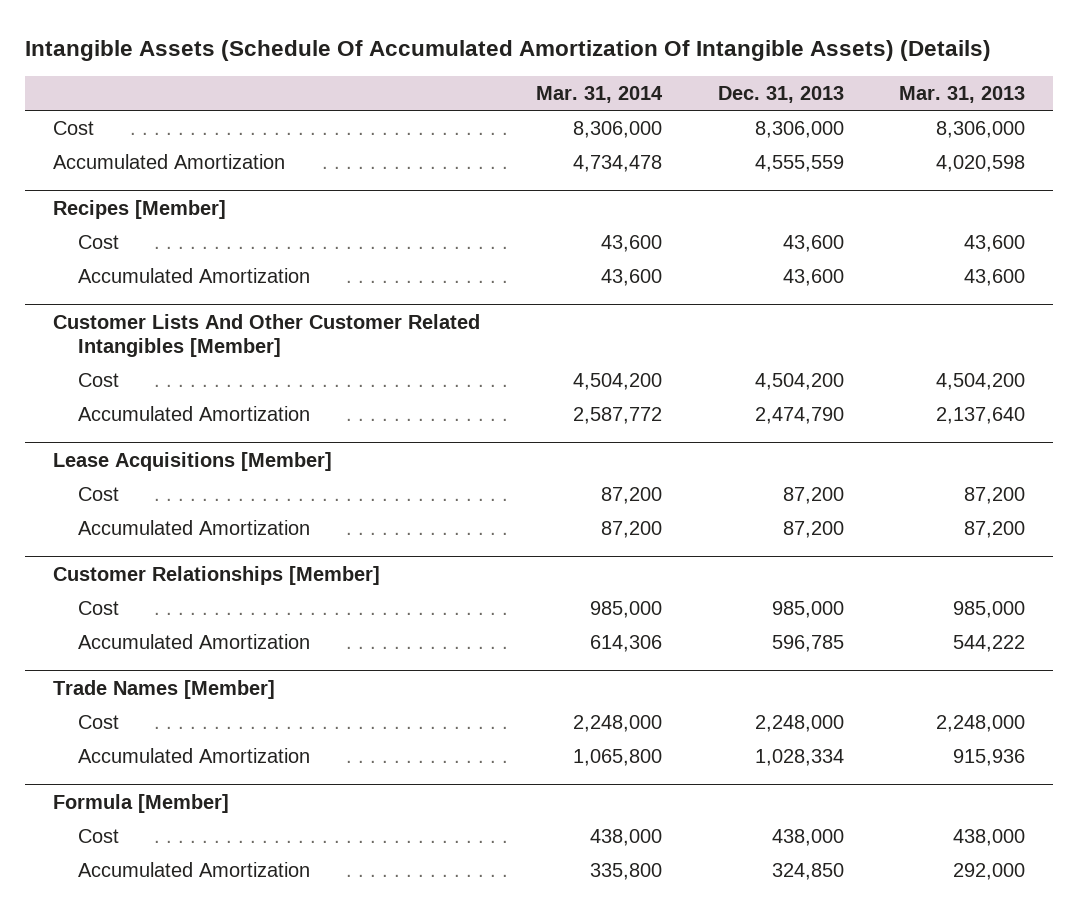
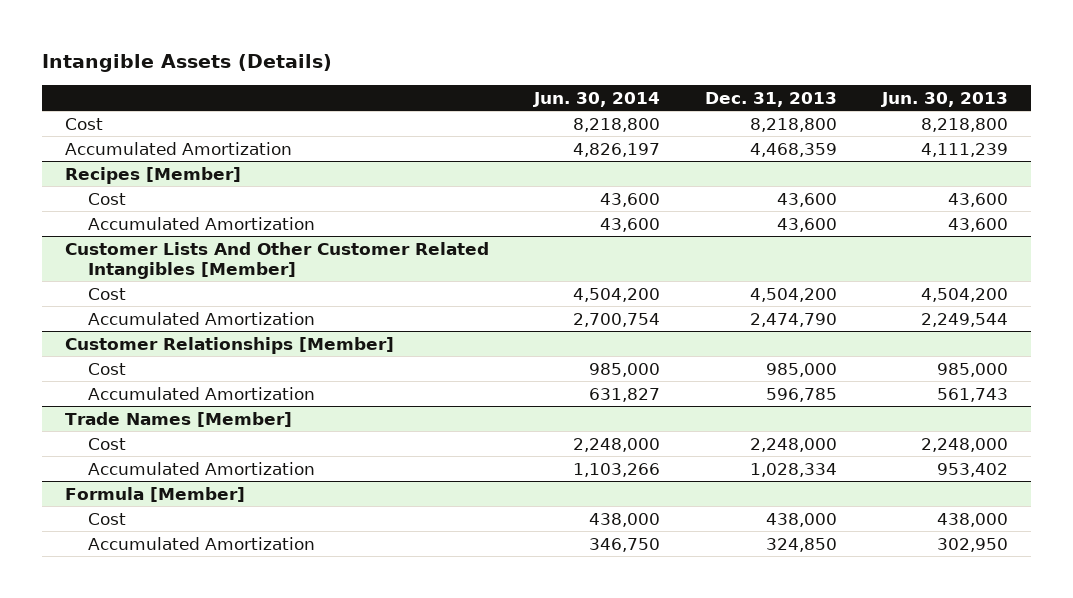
[25,40,992,62] Intangible Assets (Schedule Of Accumulated Amortization Of Intangible Assets) (Details) -> [42,54,333,73] Intangible Assets (Details)
[536,85,664,103] Mar. 31, 2014 -> none
[899,85,1026,103] Mar. 31, 2013 -> none
none -> [533,91,661,107] Jun. 30, 2014
none -> [881,91,1009,107] Jun. 30, 2013
[754,121,844,139] 8,306,000 -> [750,117,838,132] 8,218,800
[754,155,844,173] 4,555,559 -> [750,142,838,157] 4,468,359
[53,452,333,472] Lease Acquisitions [Member] -> none
[78,487,120,502] Cost -> none
[78,520,311,536] Accumulated Amortization -> none

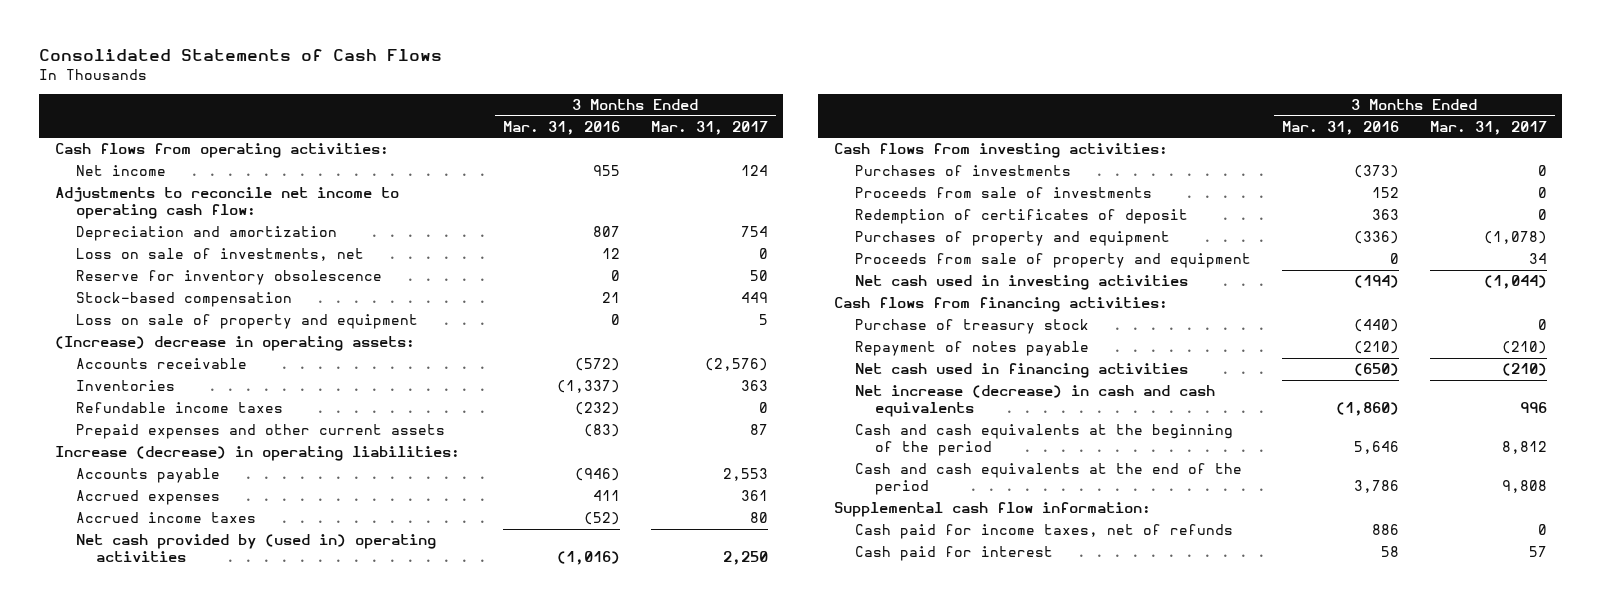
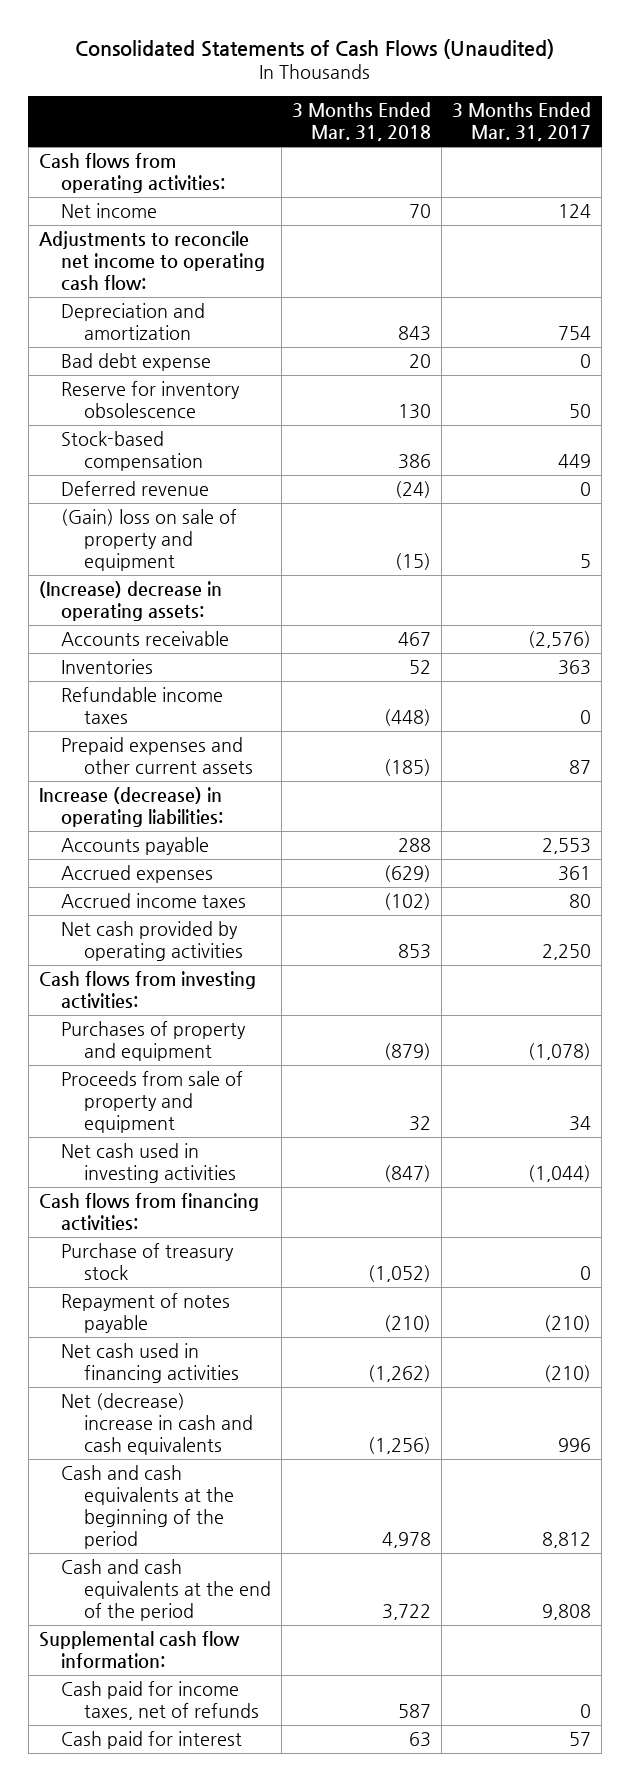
[39,49,443,62] Consolidated Statements of Cash Flows -> [75,39,555,60] Consolidated Statements of Cash Flows (Unaudited)
[502,120,620,135] Mar. 31, 2016 -> none
none -> [292,101,432,142] 3 Months Ended Mar. 31, 2018
[75,248,364,262] Loss on sale of investments, net -> none
none -> [61,353,212,372] Bad debt expense
none -> [61,481,210,497] Deferred revenue
[75,314,418,330] Loss on sale of property and equipment -> [61,509,238,572] (Gain) loss on sale of property and equipment
[75,534,436,563] Net cash provided by (used in) operating activities -> [61,921,243,962] Net cash provided by operating activities
[854,165,1071,177] Purchases of investments -> none
[854,187,1152,199] Proceeds from sale of investments -> none
[854,209,1188,225] Redemption of certificates of deposit -> none
[854,385,1215,418] Net increase (decrease) in cash and cash equivalents -> [61,1393,253,1456] Net (decrease) increase in cash and cash equivalents

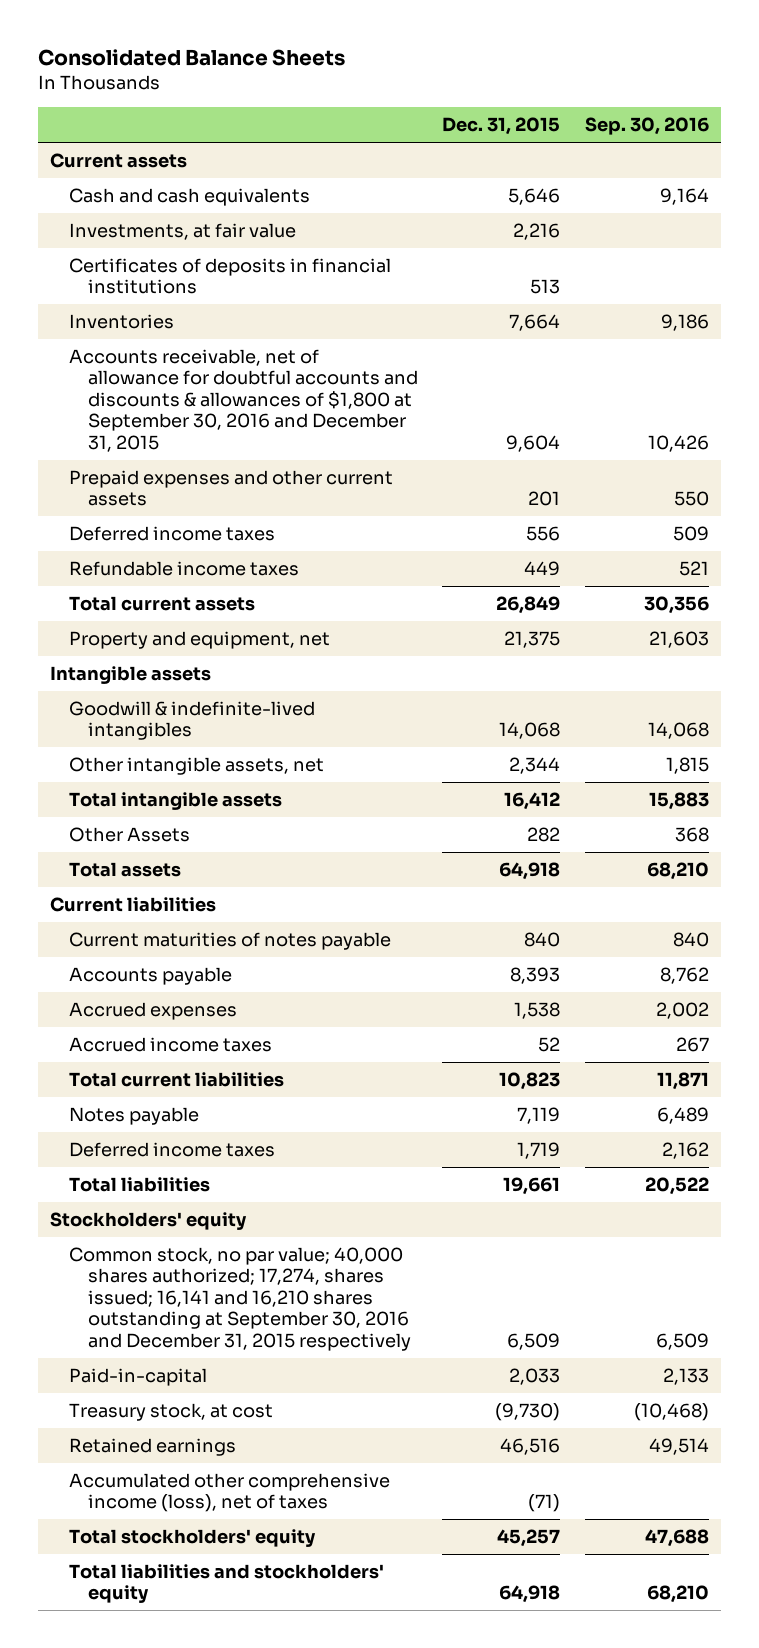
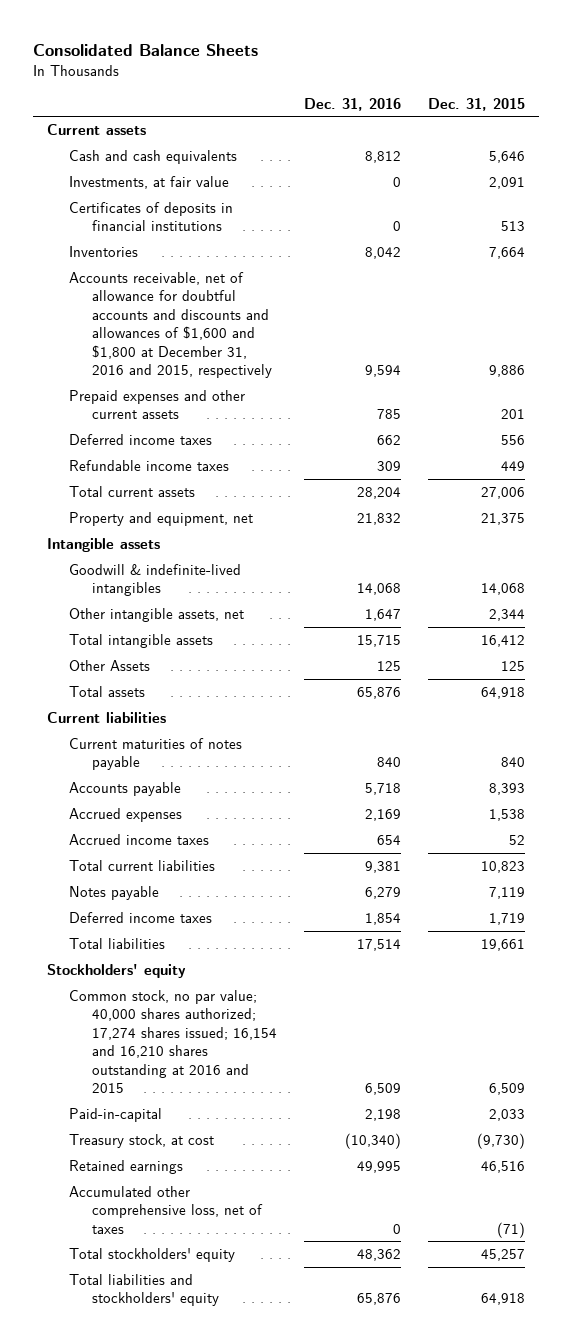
[584,117,709,136] Sep. 30, 2016 -> none
none -> [304,97,402,111] Dec. 31, 2016
[513,222,561,240] 2,216 -> [489,176,526,189] 2,091
[68,348,418,452] Accounts receivable, net of allowance for doubtful accounts and discounts & allowances of $1,800 at September 30, 2016 and December 31, 2015 -> [69,271,272,379] Accounts receivable, net of allowance for doubtful accounts and discounts and allowances of $1,600 and $1,800 at December 31, 2016 and 2015, respectively
[506,434,561,452] 9,604 -> [489,365,526,378] 9,886
[496,595,561,614] 26,849 -> [481,486,526,499] 27,006
[527,826,561,842] 282 -> [501,660,526,671] 125
[68,1246,411,1351] Common stock, no par value; 40,000 shares authorized; 17,274, shares issued; 16,141 and 16,210 shares outstanding at September 30, 2016 and December 31, 2015 respectively -> [69,989,277,1094] Common stock, no par value; 40,000 shares authorized; 17,274 shares issued; 16,154 and 16,210 shares outstanding at 2016 and 2015
[68,1472,390,1513] Accumulated other comprehensive income (loss), net of taxes -> [69,1185,263,1234] Accumulated other comprehensive loss, net of taxes

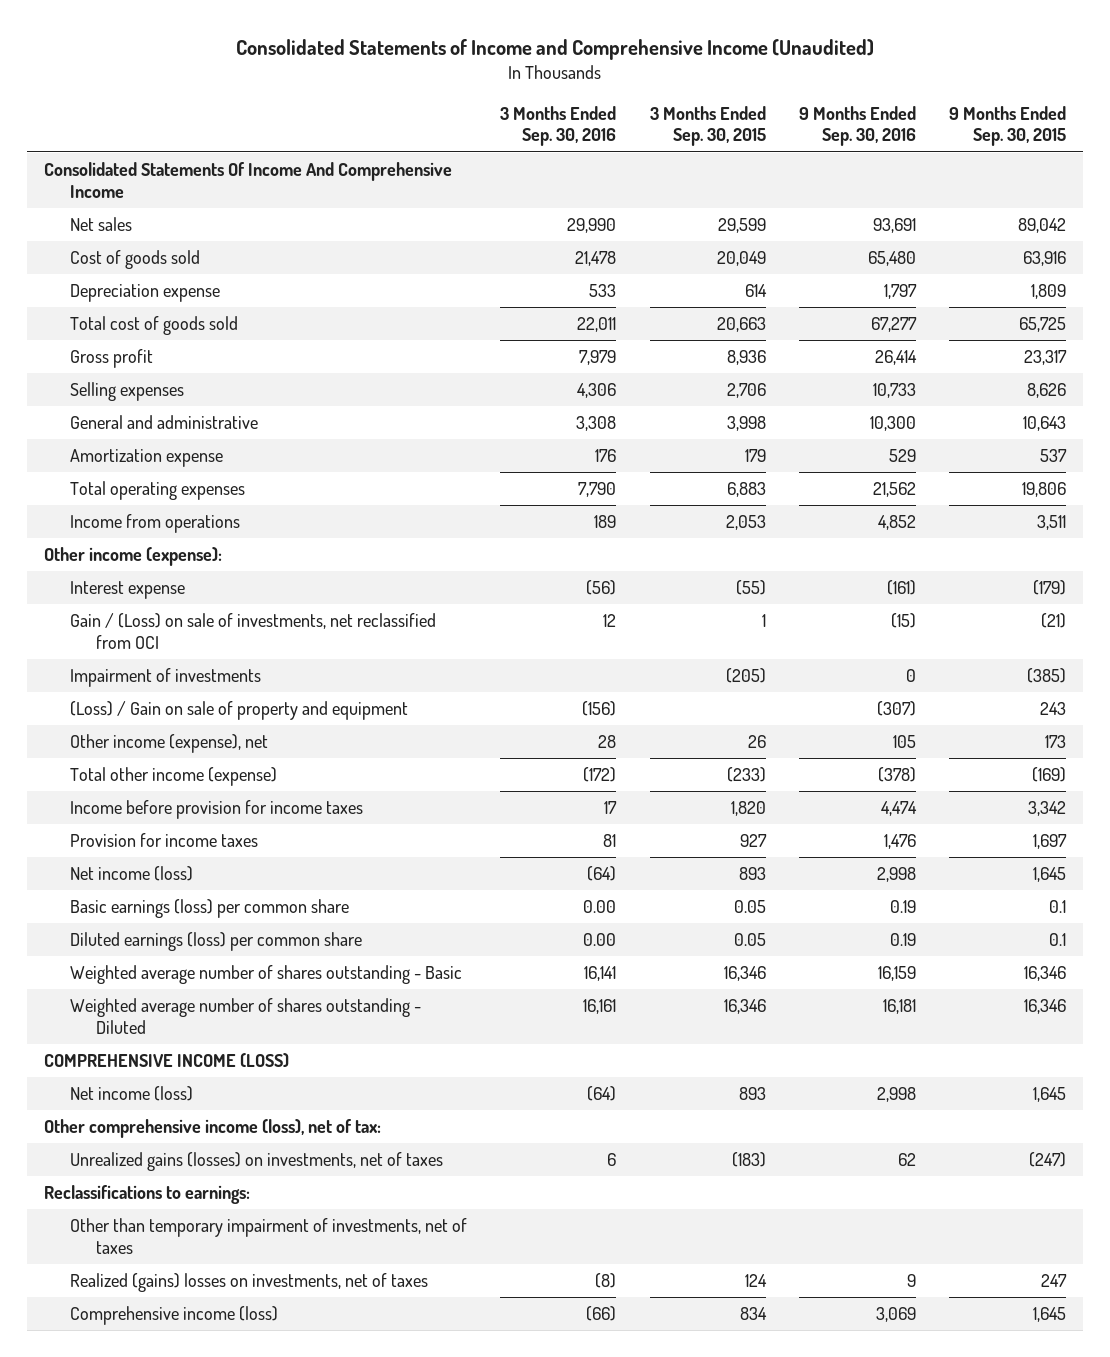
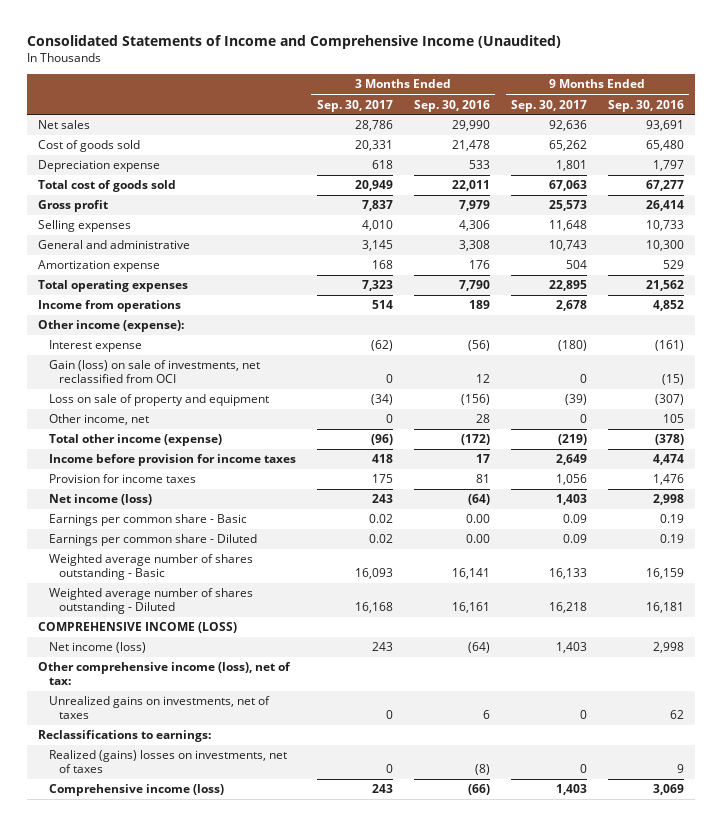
[649,105,766,147] 3 Months Ended Sep. 30, 2015 -> none
[949,105,1067,147] 9 Months Ended Sep. 30, 2015 -> none
none -> [316,99,393,112] Sep. 30, 2017
none -> [510,99,587,112] Sep. 30, 2017
[43,162,452,198] Consolidated Statements Of Income And Comprehensive Income -> none
[70,668,262,688] Impairment of investments -> none
[70,613,437,649] Gain / (Loss) on sale of investments, net reclassified from OCI -> [48,360,260,384] Gain (loss) on sale of investments, net reclassified from OCI
[70,701,409,721] (Loss) / Gain on sale of property and equipment -> [48,394,269,407] Loss on sale of property and equipment
[70,734,269,754] Other income (expense), net -> [48,414,149,426] Other income, net
[70,899,350,919] Basic earnings (loss) per common share -> [48,514,247,527] Earnings per common share - Basic
[70,932,363,952] Diluted earnings (loss) per common share -> [48,534,257,547] Earnings per common share - Diluted
[70,1152,444,1172] Unrealized gains (losses) on investments, net of taxes -> [48,696,270,720] Unrealized gains on investments, net of taxes
[70,1218,468,1254] Other than temporary impairment of investments, net of taxes -> none

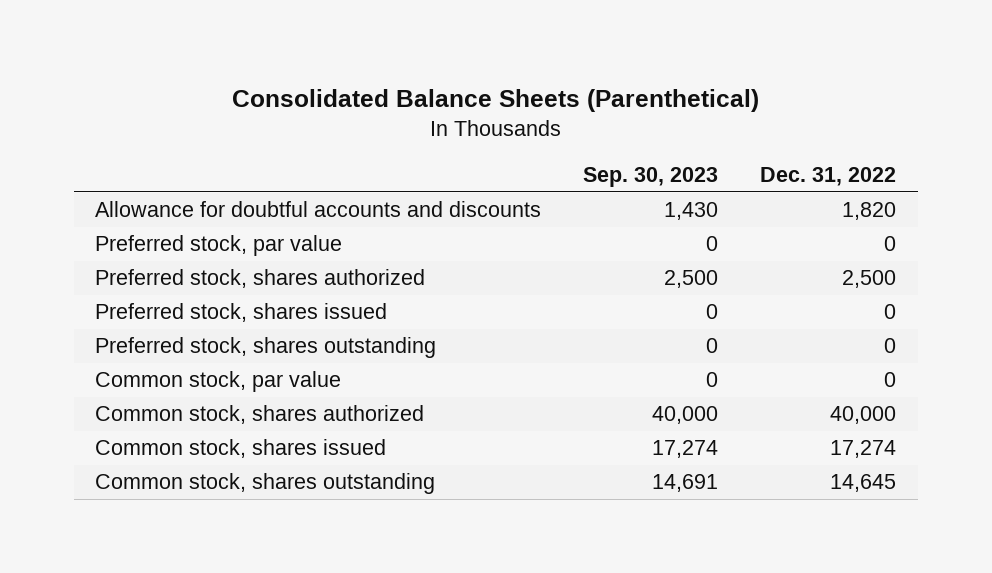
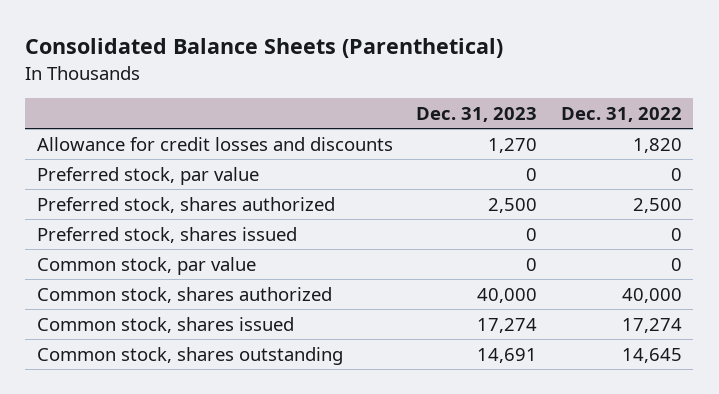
[583,167,719,188] Sep. 30, 2023 -> none
none -> [416,107,538,123] Dec. 31, 2023
[95,201,542,218] Allowance for doubtful accounts and discounts -> [37,136,394,151] Allowance for credit losses and discounts
[95,337,437,359] Preferred stock, shares outstanding -> none

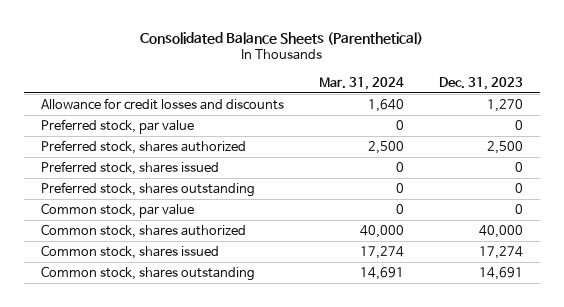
[560,107,682,123] Dec. 31, 2022 -> none
none -> [318,76,404,90] Mar. 31, 2024
none -> [41,182,256,198] Preferred stock, shares outstanding

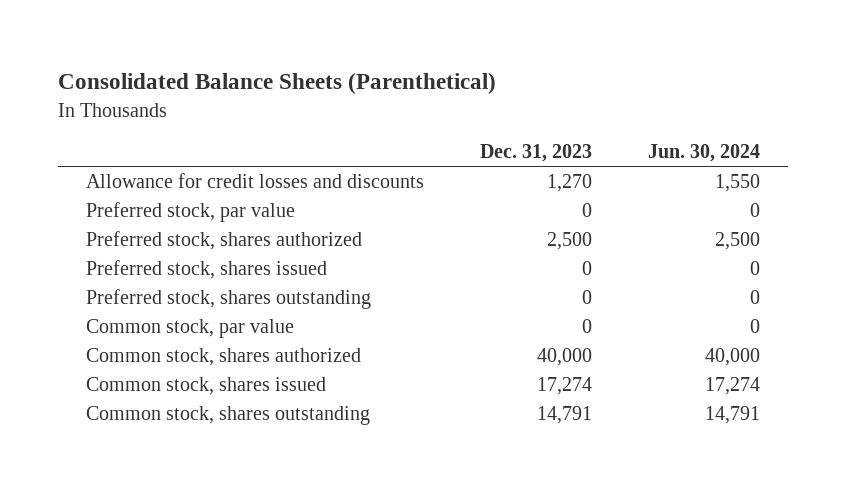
[318,76,404,90] Mar. 31, 2024 -> none
none -> [647,144,760,163] Jun. 30, 2024
[478,267,523,281] 14,691 -> [536,406,592,425] 14,791

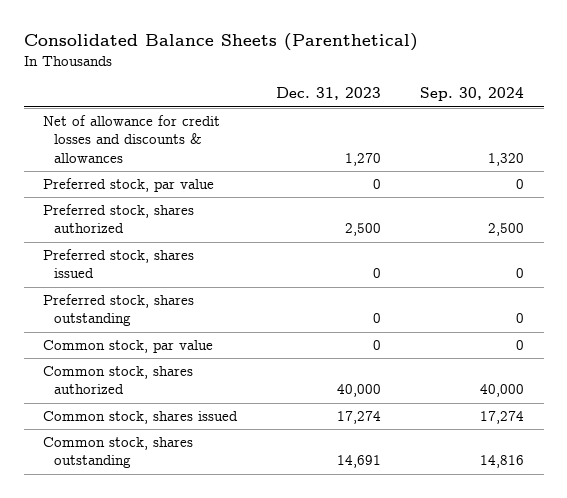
[647,144,760,163] Jun. 30, 2024 -> none
none -> [420,87,525,102] Sep. 30, 2024
[86,173,425,189] Allowance for credit losses and discounts -> [43,115,221,163] Net of allowance for credit losses and discounts & allowances
[536,406,592,425] 14,791 -> [337,455,382,469] 14,691

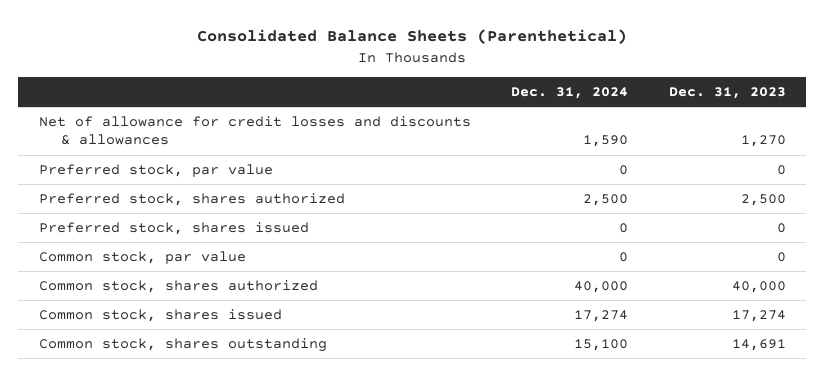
[420,87,525,102] Sep. 30, 2024 -> none
none -> [511,86,629,99] Dec. 31, 2024
[43,294,195,327] Preferred stock, shares outstanding -> none

